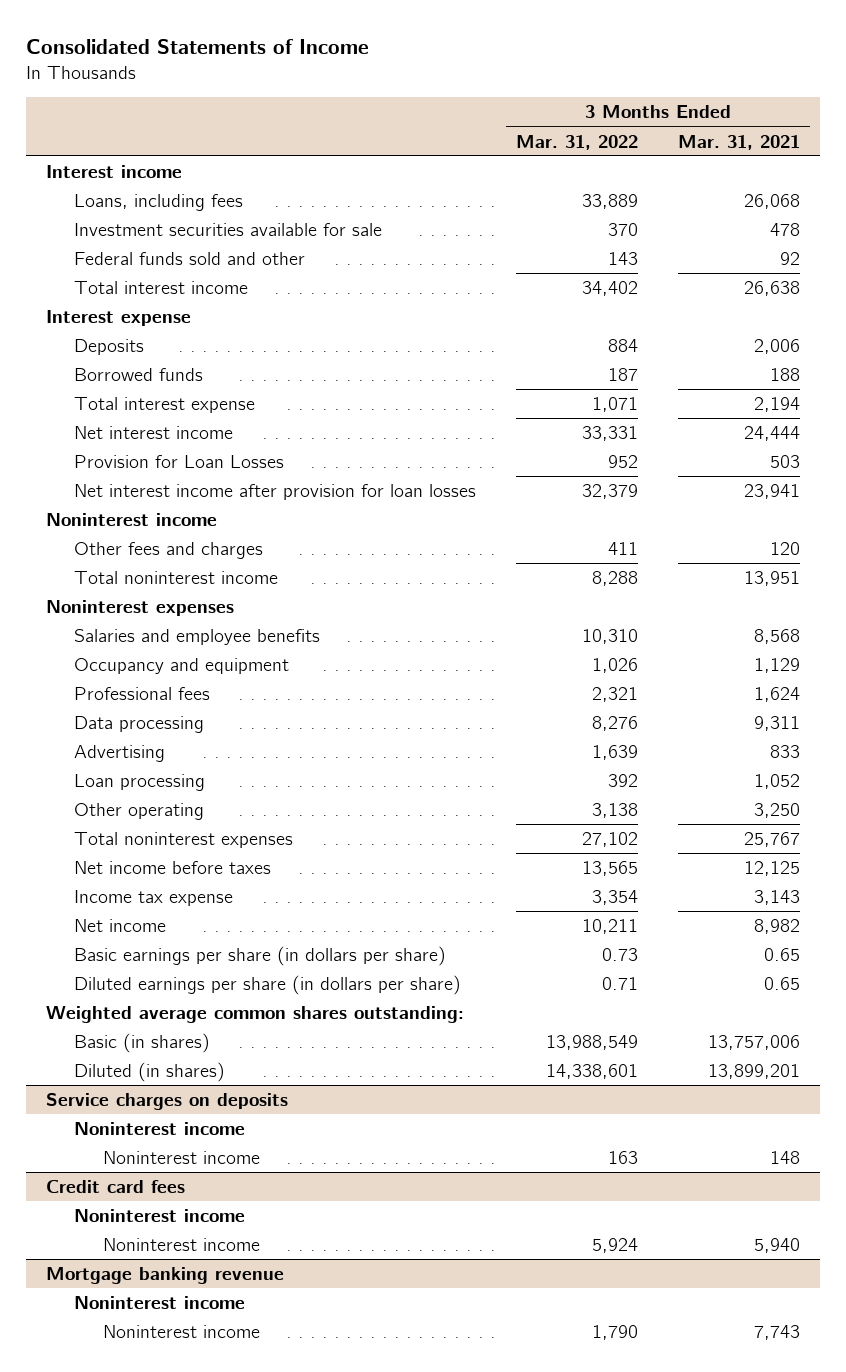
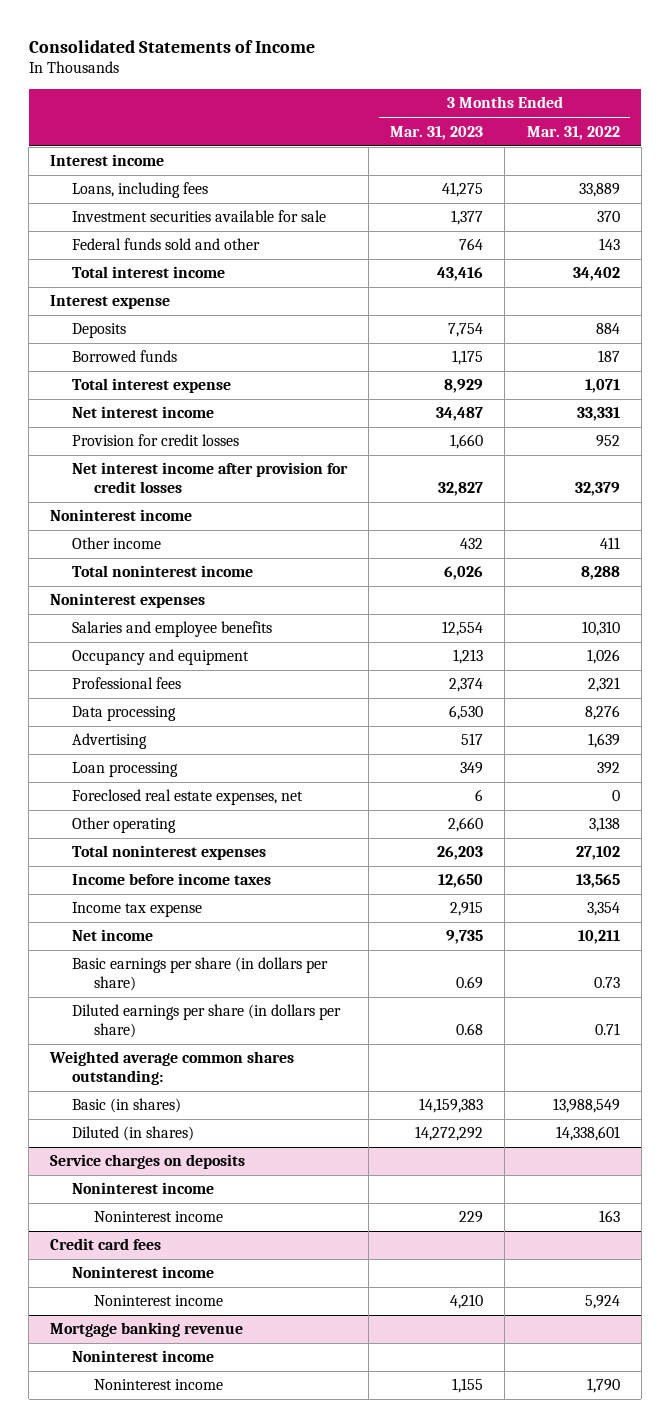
[678,134,801,150] Mar. 31, 2021 -> none
none -> [390,125,484,140] Mar. 31, 2023
[74,454,285,468] Provision for Loan Losses -> [71,434,239,447] Provision for credit losses
[74,483,477,500] Net interest income after provision for loan losses -> [71,462,348,493] Net interest income after provision for credit losses
[74,541,264,559] Other fees and charges -> [71,537,161,550] Other income
none -> [71,789,303,806] Foreclosed real estate expenses, net
[74,860,272,874] Net income before taxes -> [71,873,271,886] Income before income taxes

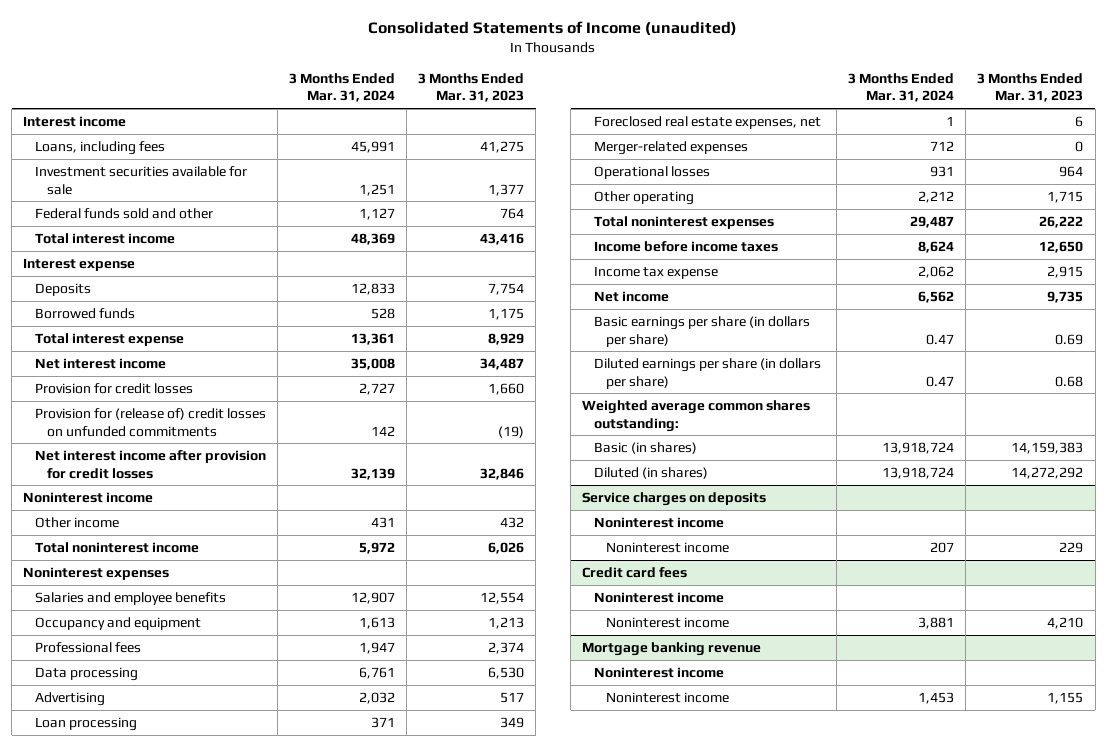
[28,39,315,53] Consolidated Statements of Income -> [368,21,738,37] Consolidated Statements of Income (unaudited)
[526,125,620,140] Mar. 31, 2022 -> none
none -> [289,72,396,103] 3 Months Ended Mar. 31, 2024
none -> [34,407,266,437] Provision for (release of) credit losses on unfunded commitments
[438,481,484,496] 32,827 -> [480,467,525,480] 32,846
none -> [594,140,749,155] Merger-related expenses
none -> [594,165,711,179] Operational losses
[448,817,484,833] 2,660 -> [1047,190,1084,203] 1,715
[437,846,484,861] 26,203 -> [1039,215,1084,228] 26,222

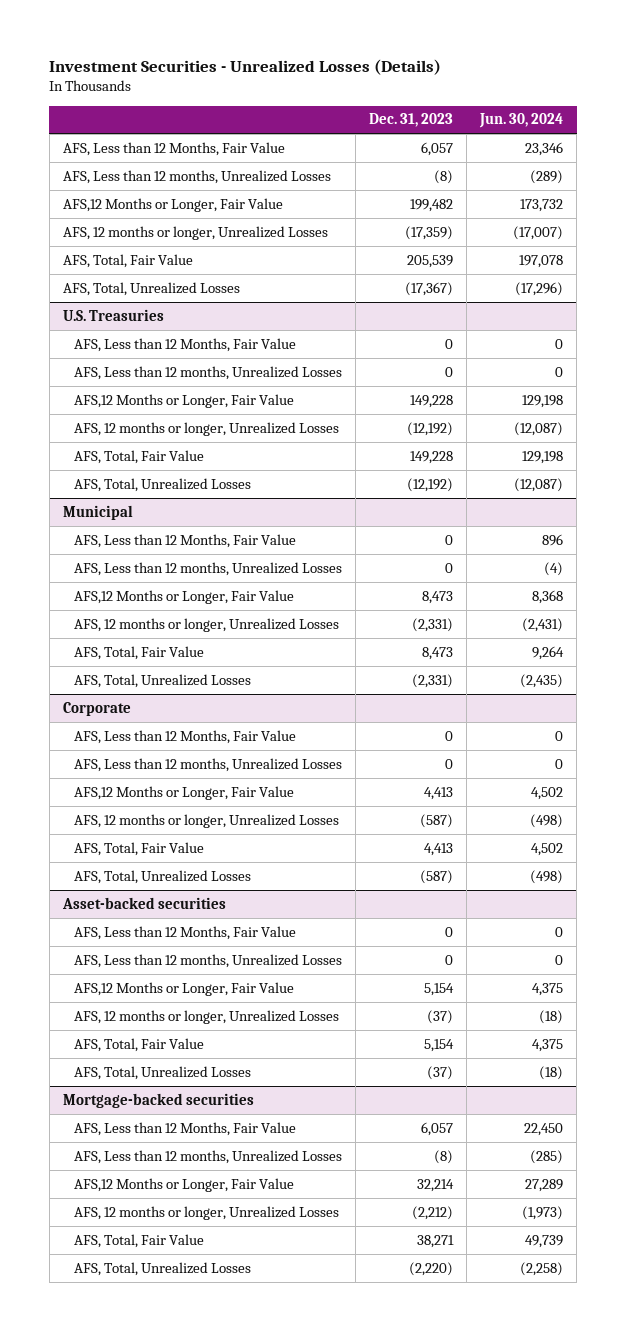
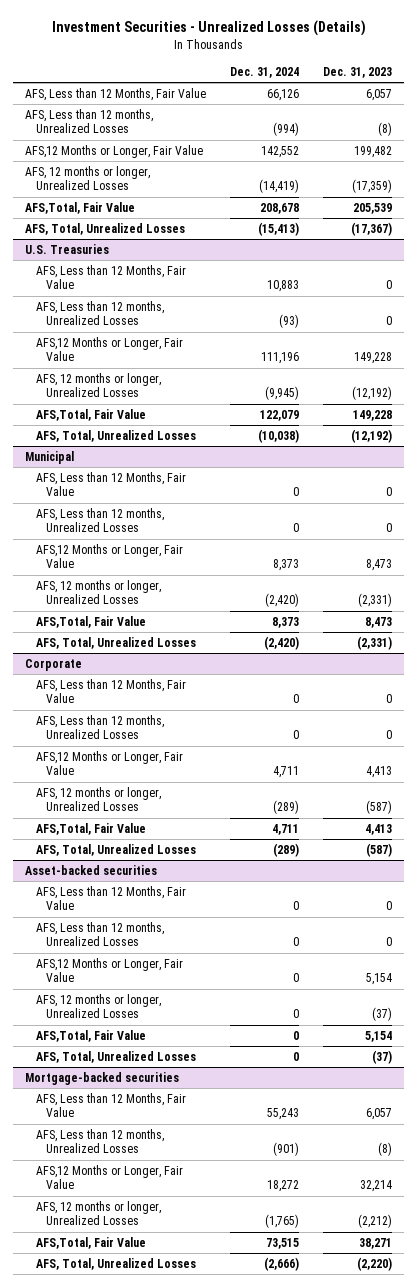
[479,113,564,129] Jun. 30, 2024 -> none
none -> [230,66,300,78] Dec. 31, 2024
[63,253,194,268] AFS, Total, Fair Value -> [25,202,136,215] AFS,Total, Fair Value
[73,449,204,464] AFS, Total, Fair Value -> [35,409,146,422] AFS,Total, Fair Value
[73,645,204,660] AFS, Total, Fair Value -> [35,616,146,629] AFS,Total, Fair Value
[73,841,204,856] AFS, Total, Fair Value -> [35,823,146,836] AFS,Total, Fair Value
[73,1037,204,1052] AFS, Total, Fair Value -> [35,1030,146,1043] AFS,Total, Fair Value
[73,1233,204,1248] AFS, Total, Fair Value -> [35,1237,146,1250] AFS,Total, Fair Value

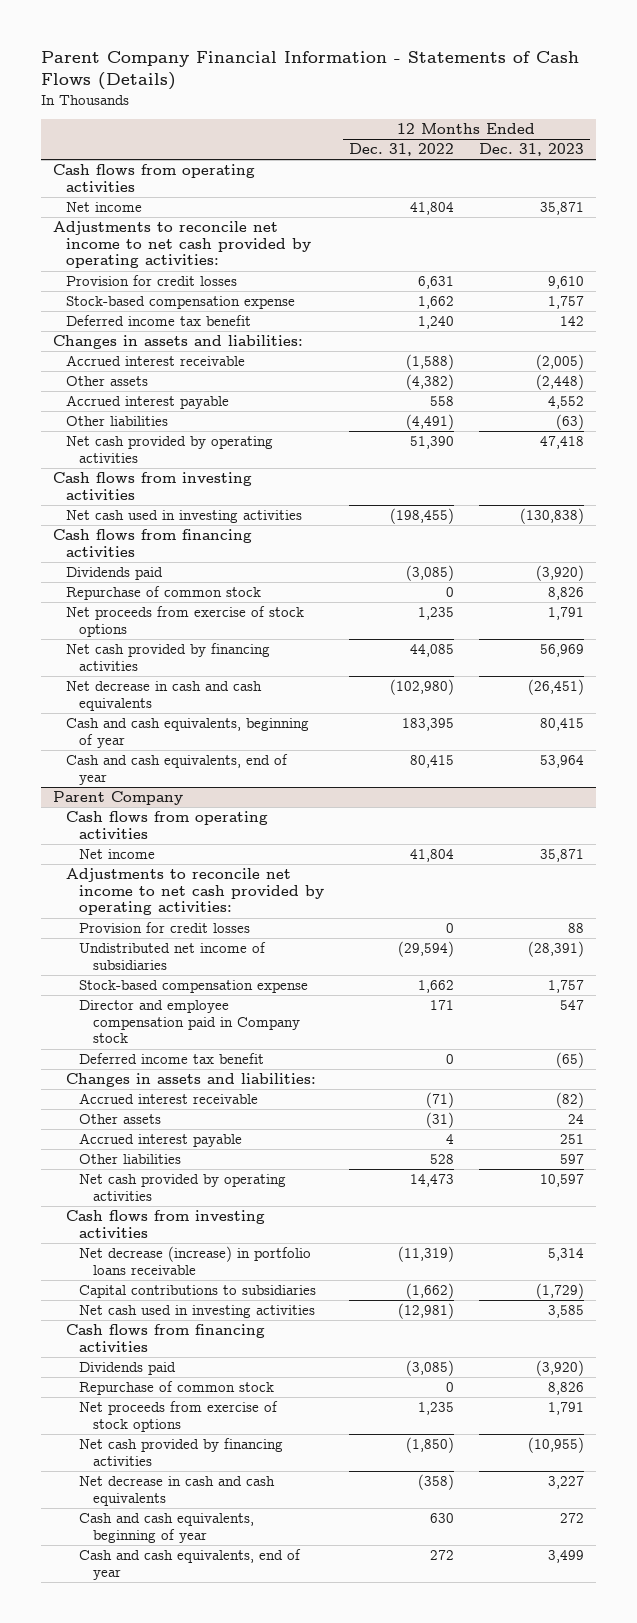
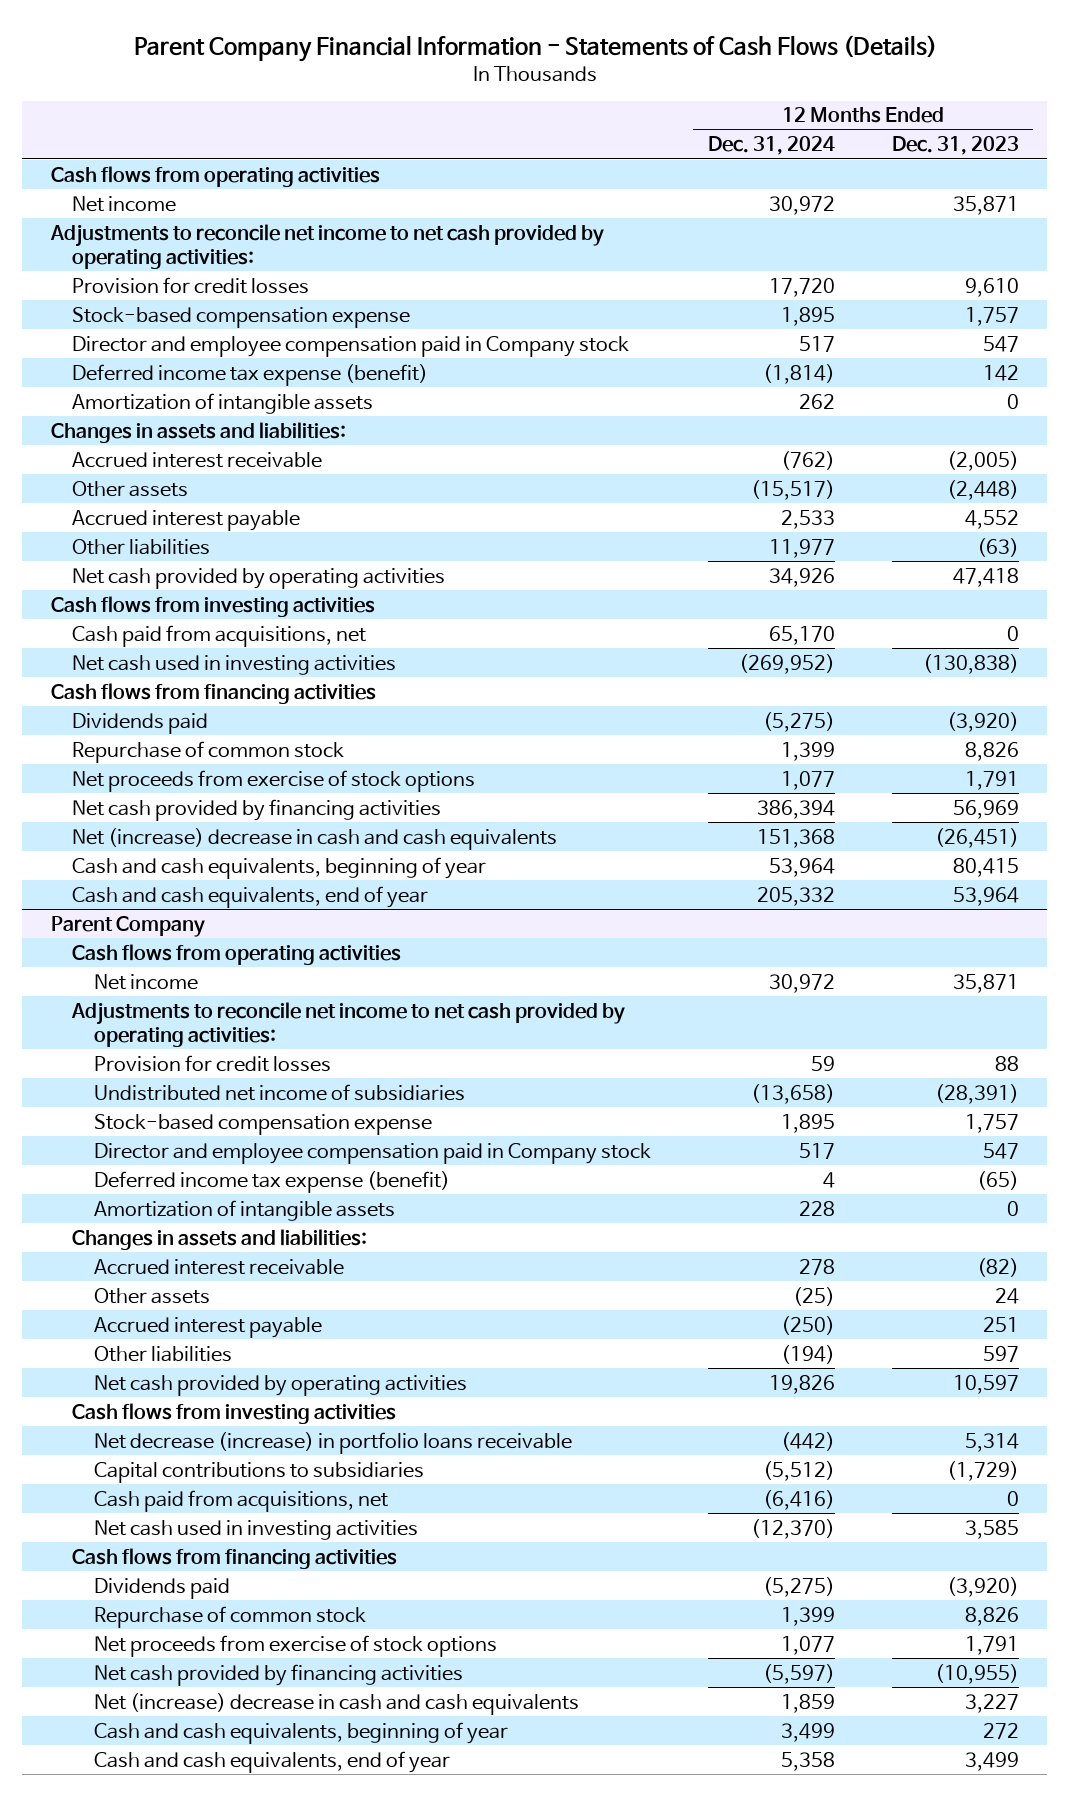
[349,143,455,157] Dec. 31, 2022 -> none
none -> [707,136,835,156] Dec. 31, 2024
none -> [72,335,630,357] Director and employee compensation paid in Company stock
[66,315,252,327] Deferred income tax benefit -> [72,363,429,386] Deferred income tax expense (benefit)
none -> [72,392,374,414] Amortization of intangible assets
none -> [72,624,367,647] Cash paid from acquisitions, net
[66,681,263,711] Net decrease in cash and cash equivalents -> [72,827,558,850] Net (increase) decrease in cash and cash equivalents
[79,1053,265,1065] Deferred income tax benefit -> [93,1170,450,1193] Deferred income tax expense (benefit)
none -> [93,1199,395,1221] Amortization of intangible assets
none -> [93,1489,388,1512] Cash paid from acquisitions, net
[79,1476,276,1506] Net decrease in cash and cash equivalents -> [93,1692,579,1715] Net (increase) decrease in cash and cash equivalents

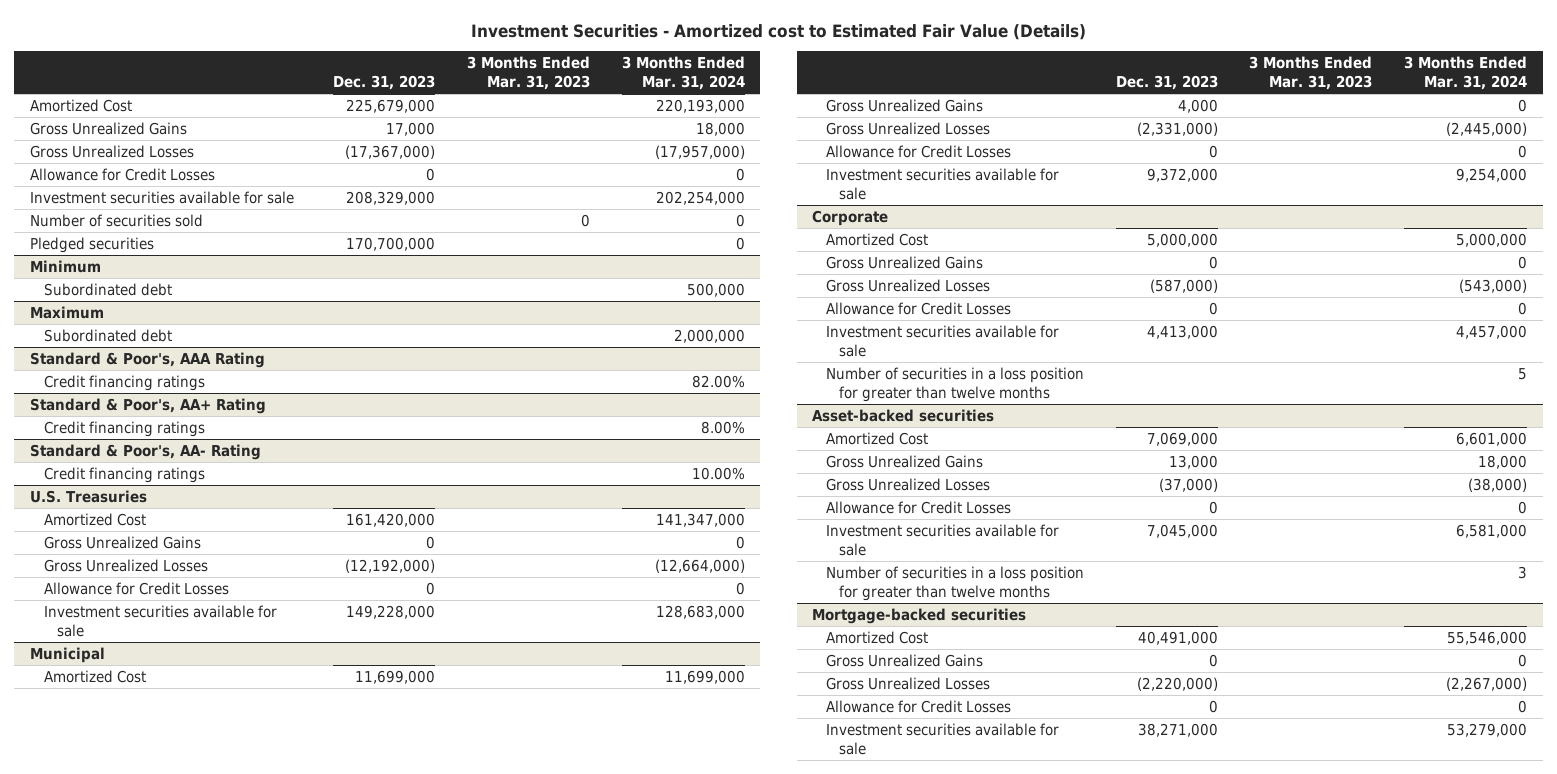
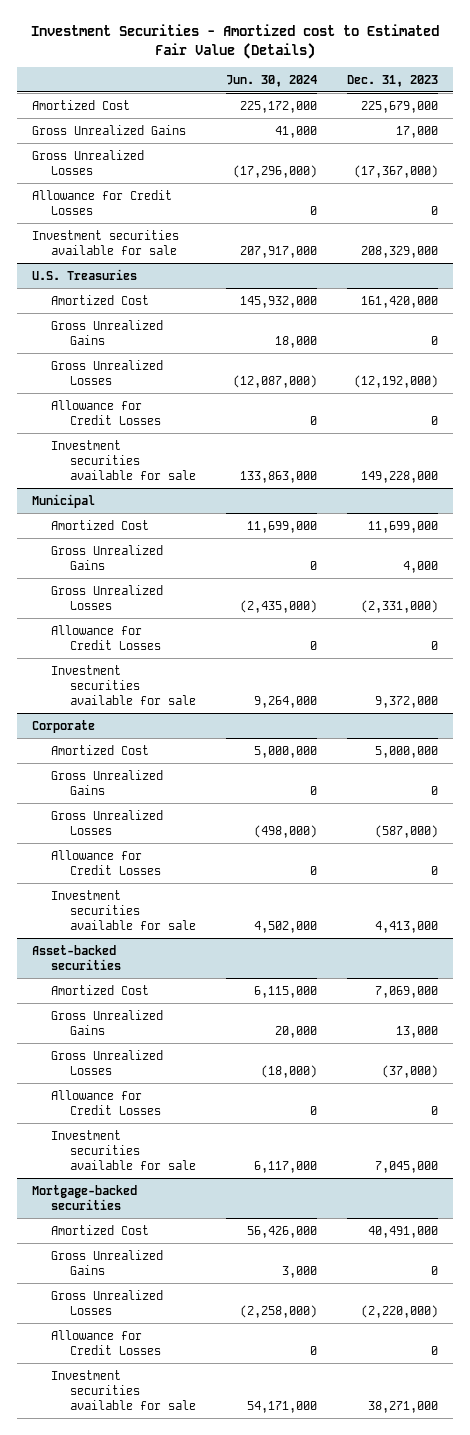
[466,56,590,90] 3 Months Ended Mar. 31, 2023 -> none
[621,56,745,90] 3 Months Ended Mar. 31, 2024 -> none
none -> [226,74,318,87] Jun. 30, 2024
[30,213,204,227] Number of securities sold -> none
[30,236,155,253] Pledged securities -> none
[30,259,102,273] Minimum -> none
[43,282,172,296] Subordinated debt -> none
[30,305,105,319] Maximum -> none
[43,328,172,342] Subordinated debt -> none
[30,351,266,368] Standard & Poor's, AAA Rating -> none
[43,374,205,391] Credit financing ratings -> none
[30,397,267,414] Standard & Poor's, AA+ Rating -> none
[43,420,205,437] Credit financing ratings -> none
[30,443,262,460] Standard & Poor's, AA- Rating -> none
[43,466,205,483] Credit financing ratings -> none
[825,366,1084,402] Number of securities in a loss position for greater than twelve months -> none
[825,565,1084,601] Number of securities in a loss position for greater than twelve months -> none

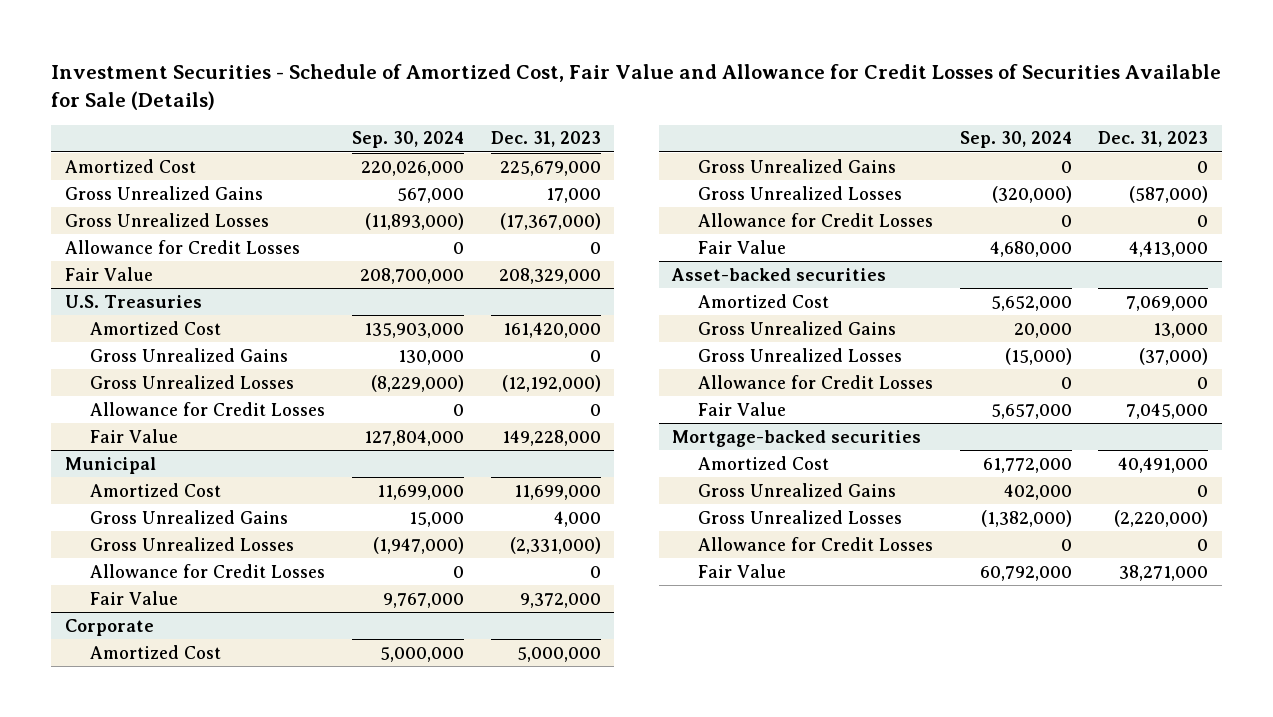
[31,23,440,59] Investment Securities - Amortized cost to Estimated Fair Value (Details) -> [51,63,1222,110] Investment Securities - Schedule of Amortized Cost, Fair Value and Allowance for Credit Losses of Securities Available for Sale (Details)
[226,74,318,87] Jun. 30, 2024 -> none
none -> [351,131,464,149] Sep. 30, 2024
[32,229,180,255] Investment securities available for sale -> [64,266,153,281] Fair Value
[51,439,196,481] Investment securities available for sale -> [90,428,179,443] Fair Value
[51,664,196,706] Investment securities available for sale -> [90,590,179,605] Fair Value
[51,889,196,931] Investment securities available for sale -> [697,239,786,254] Fair Value
[51,1129,196,1171] Investment securities available for sale -> [697,401,786,416] Fair Value
[51,1369,196,1411] Investment securities available for sale -> [697,563,786,578] Fair Value

